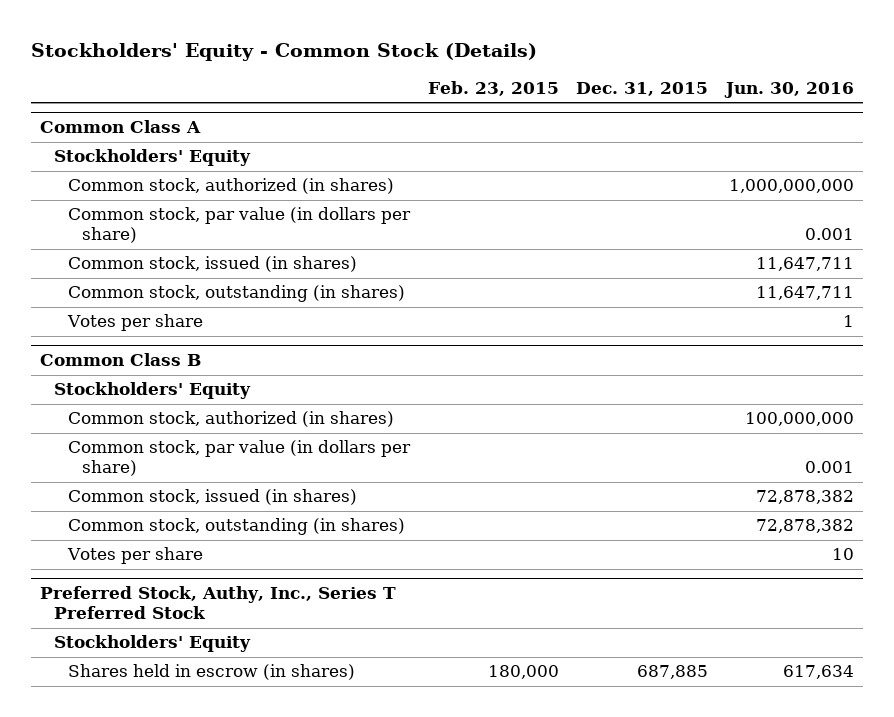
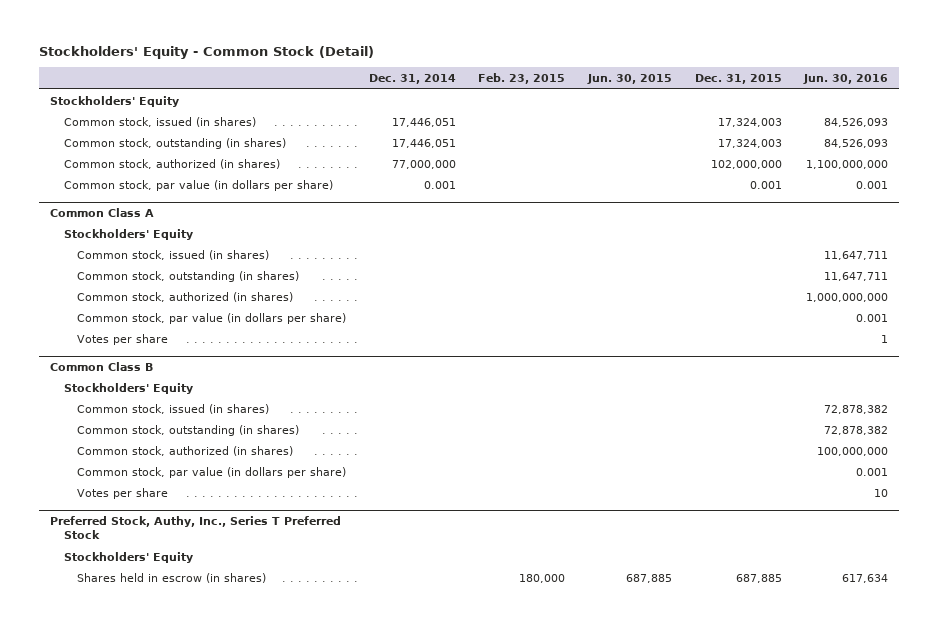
[31,42,538,61] Stockholders' Equity - Common Stock (Details) -> [38,46,374,60] Stockholders' Equity - Common Stock (Detail)
none -> [368,74,456,85] Dec. 31, 2014
none -> [586,74,672,85] Jun. 30, 2015
none -> [50,95,180,107] Stockholders' Equity
none -> [63,116,256,127] Common stock, issued (in shares)
none -> [63,137,286,149] Common stock, outstanding (in shares)
none -> [63,158,280,169] Common stock, authorized (in shares)
none -> [63,179,333,191] Common stock, par value (in dollars per share)
[67,178,394,195] Common stock, authorized (in shares) -> [77,291,294,302] Common stock, authorized (in shares)
[67,207,411,244] Common stock, par value (in dollars per share) -> [77,312,347,324] Common stock, par value (in dollars per share)
[67,411,394,428] Common stock, authorized (in shares) -> [77,445,294,456] Common stock, authorized (in shares)
[67,440,411,477] Common stock, par value (in dollars per share) -> [77,466,347,478] Common stock, par value (in dollars per share)

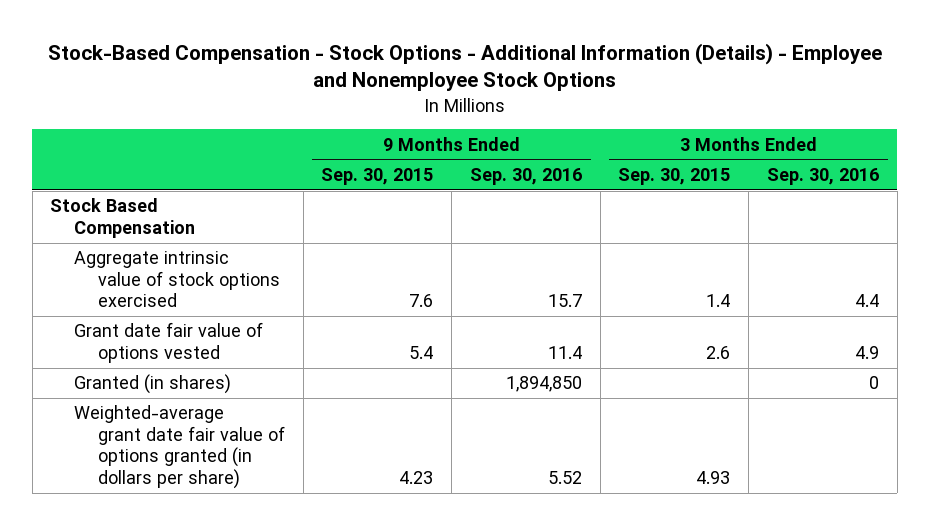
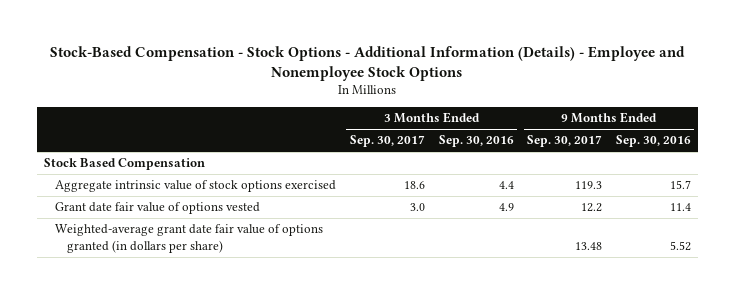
[321,167,434,185] Sep. 30, 2015 -> none
[618,167,731,185] Sep. 30, 2015 -> none
none -> [349,135,425,148] Sep. 30, 2017
none -> [527,135,603,148] Sep. 30, 2017
[74,374,232,395] Granted (in shares) -> none

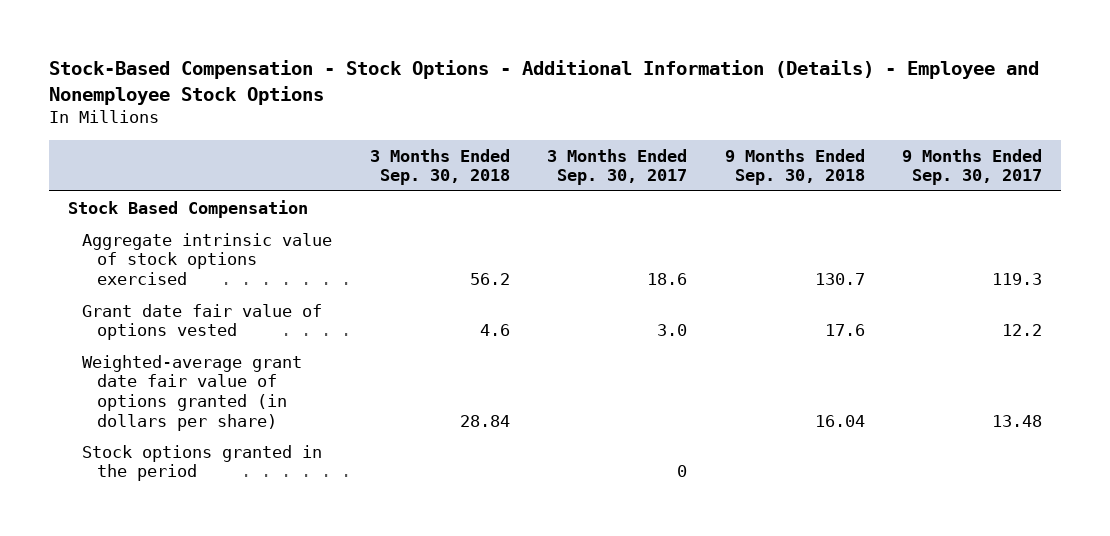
[438,135,514,148] Sep. 30, 2016 -> none
[615,135,691,148] Sep. 30, 2016 -> none
none -> [369,148,510,186] 3 Months Ended Sep. 30, 2018
none -> [724,148,865,186] 9 Months Ended Sep. 30, 2018
none -> [82,444,323,482] Stock options granted in the period

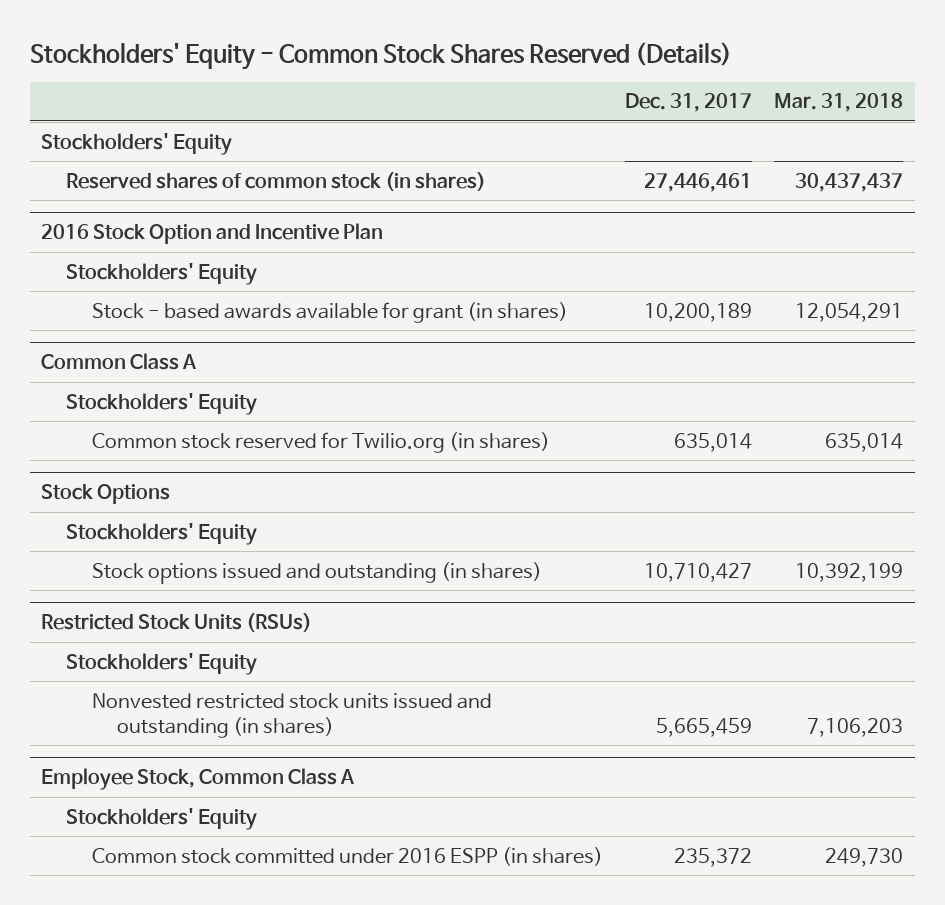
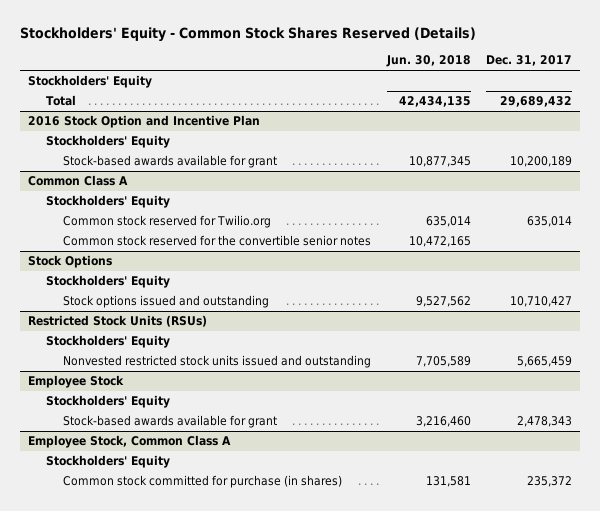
[774,93,904,113] Mar. 31, 2018 -> none
none -> [385,55,471,68] Jun. 30, 2018
[66,171,487,191] Reserved shares of common stock (in shares) -> none
none -> [45,95,76,107] Total
[91,301,568,323] Stock - based awards available for grant (in shares) -> [63,155,278,169] Stock-based awards available for grant
[91,431,550,453] Common stock reserved for Twilio.org (in shares) -> [63,215,272,229] Common stock reserved for Twilio.org
none -> [63,235,372,247] Common stock reserved for the convertible senior notes
[91,561,542,584] Stock options issued and outstanding (in shares) -> [63,295,270,309] Stock options issued and outstanding
[91,692,492,739] Nonvested restricted stock units issued and outstanding (in shares) -> [63,355,372,369] Nonvested restricted stock units issued and outstanding
none -> [27,375,124,389] Employee Stock
none -> [45,395,170,409] Stockholders' Equity
none -> [63,415,278,429] Stock-based awards available for grant
[91,846,603,866] Common stock committed under 2016 ESPP (in shares) -> [63,475,343,489] Common stock committed for purchase (in shares)

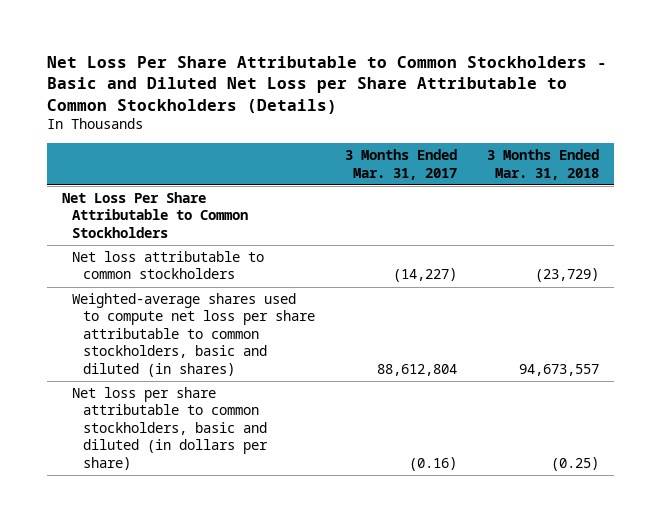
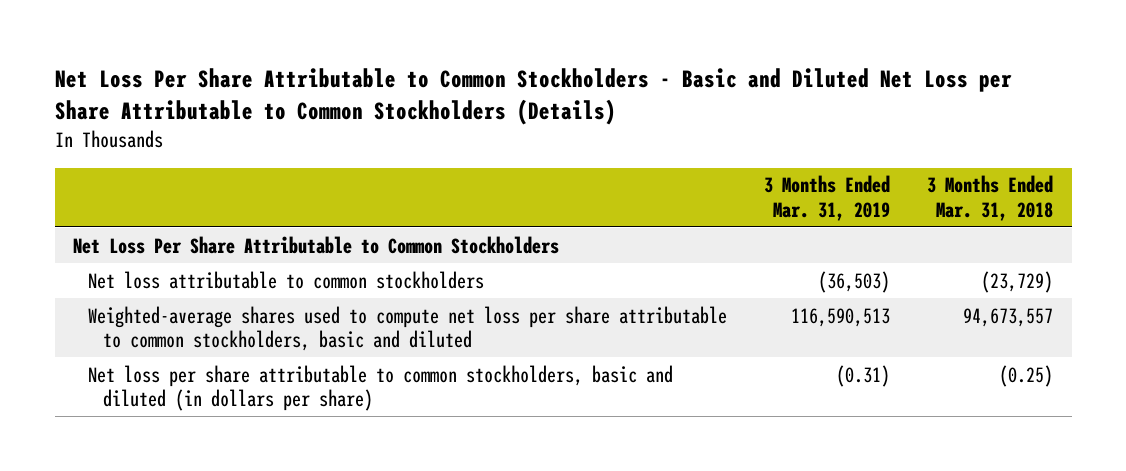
[345,149,458,180] 3 Months Ended Mar. 31, 2017 -> none
none -> [764,175,891,221] 3 Months Ended Mar. 31, 2019
[72,293,315,377] Weighted-average shares used to compute net loss per share attributable to common stockholders, basic and diluted (in shares) -> [87,305,727,352] Weighted-average shares used to compute net loss per share attributable to common stockholders, basic and diluted

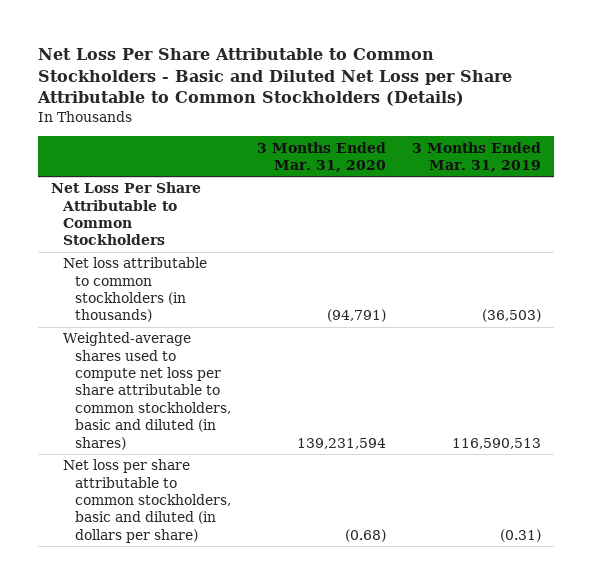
[927,175,1054,221] 3 Months Ended Mar. 31, 2018 -> none
none -> [257,141,387,172] 3 Months Ended Mar. 31, 2020
[87,270,484,289] Net loss attributable to common stockholders -> [63,257,208,323] Net loss attributable to common stockholders (in thousands)
[87,305,727,352] Weighted-average shares used to compute net loss per share attributable to common stockholders, basic and diluted -> [63,332,232,450] Weighted-average shares used to compute net loss per share attributable to common stockholders, basic and diluted (in shares)

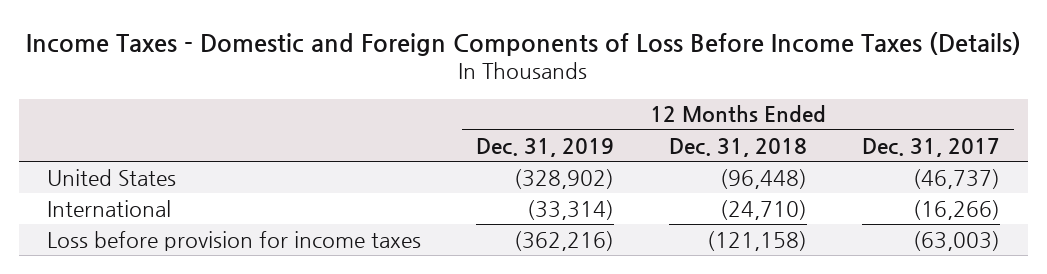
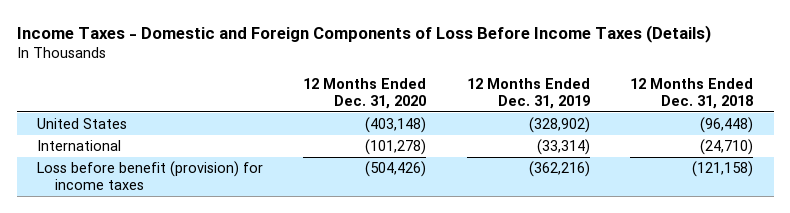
[862,137,1001,157] Dec. 31, 2017 -> none
none -> [303,77,427,110] 12 Months Ended Dec. 31, 2020
[46,230,421,251] Loss before provision for income taxes -> [36,160,263,191] Loss before benefit (provision) for income taxes

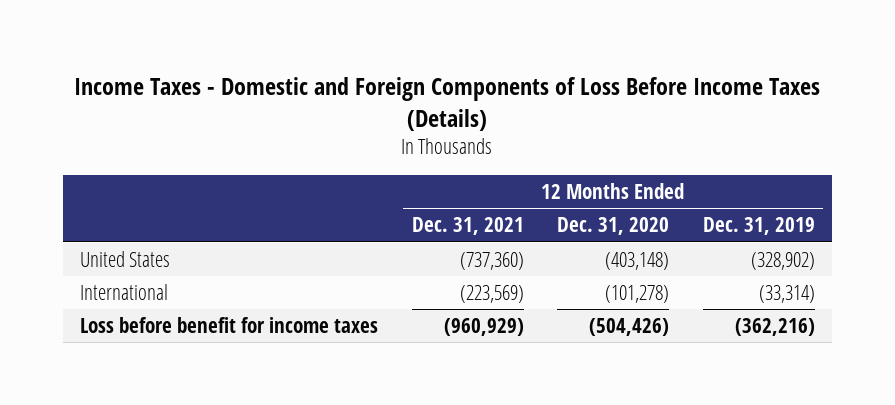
[630,77,754,110] 12 Months Ended Dec. 31, 2018 -> none
none -> [411,217,524,236] Dec. 31, 2021
[36,160,263,191] Loss before benefit (provision) for income taxes -> [79,316,378,333] Loss before benefit for income taxes

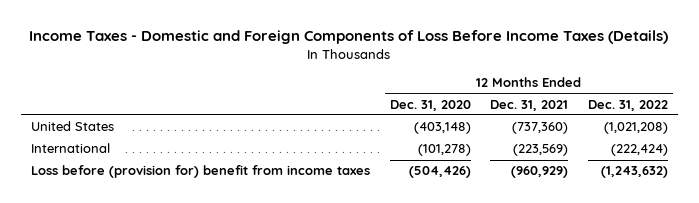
[702,217,815,236] Dec. 31, 2019 -> none
none -> [588,99,669,111] Dec. 31, 2022
[79,316,378,333] Loss before benefit for income taxes -> [30,165,370,179] Loss before (provision for) benefit from income taxes

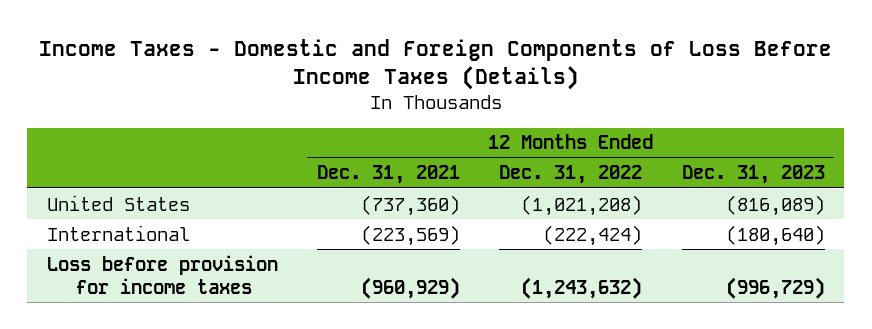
[389,99,471,111] Dec. 31, 2020 -> none
none -> [681,165,825,185] Dec. 31, 2023
[30,165,370,179] Loss before (provision for) benefit from income taxes -> [47,254,279,294] Loss before provision for income taxes

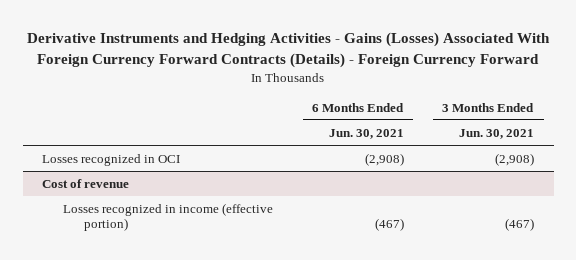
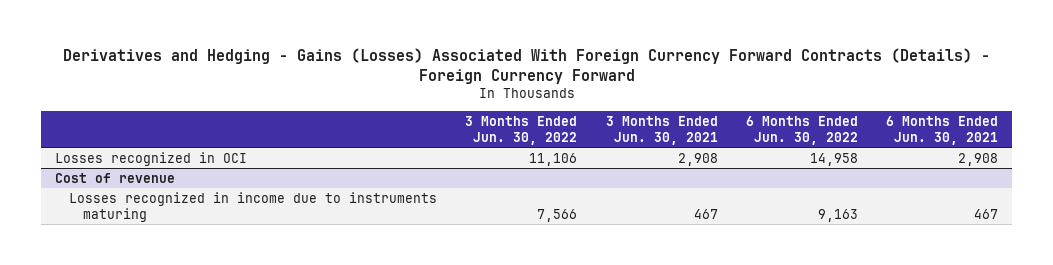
[27,32,551,68] Derivative Instruments and Hedging Activities - Gains (Losses) Associated With Foreign Currency Forward Contracts (Details) - Foreign Currency Forward -> [62,47,990,84] Derivatives and Hedging - Gains (Losses) Associated With Foreign Currency Forward Contracts (Details) - Foreign Currency Forward
none -> [465,115,578,145] 3 Months Ended Jun. 30, 2022
none -> [745,115,858,145] 6 Months Ended Jun. 30, 2022
[364,152,404,166] (2,908) -> [957,152,998,166] 2,908
[494,152,534,166] (2,908) -> [677,152,718,166] 2,908
[63,202,274,232] Losses recognized in income (effective portion) -> [69,191,438,222] Losses recognized in income due to instruments maturing
[374,218,404,232] (467) -> [973,208,998,219] 467
[504,218,534,232] (467) -> [693,208,718,219] 467

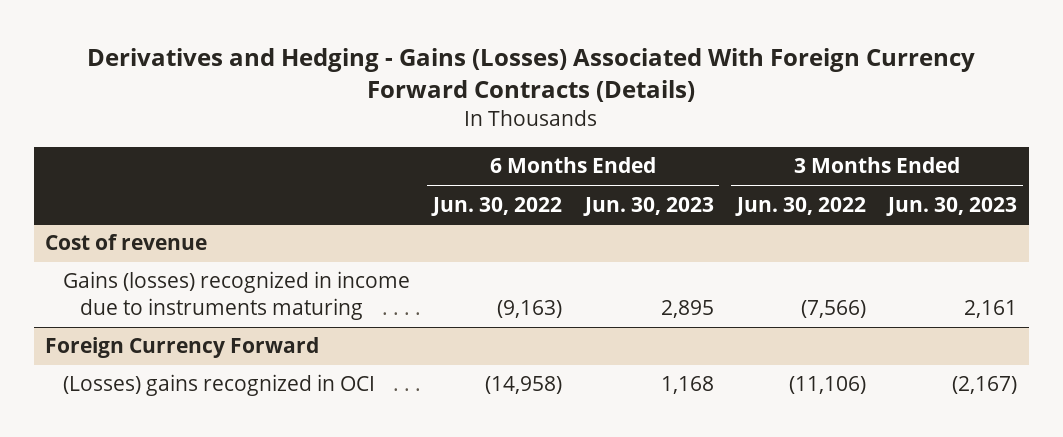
[62,47,990,84] Derivatives and Hedging - Gains (Losses) Associated With Foreign Currency Forward Contracts (Details) - Foreign Currency Forward -> [87,48,976,103] Derivatives and Hedging - Gains (Losses) Associated With Foreign Currency Forward Contracts (Details)
[605,115,718,145] 3 Months Ended Jun. 30, 2021 -> none
[885,115,998,145] 6 Months Ended Jun. 30, 2021 -> none
none -> [582,196,714,216] Jun. 30, 2023
none -> [886,196,1018,216] Jun. 30, 2023
[55,151,248,166] Losses recognized in OCI -> none
[69,191,438,222] Losses recognized in income due to instruments maturing -> [62,271,410,320] Gains (losses) recognized in income due to instruments maturing
[537,208,578,222] 7,566 -> [800,299,866,318] (7,566)
[817,208,858,222] 9,163 -> [496,299,562,318] (9,163)
none -> [45,337,320,359] Foreign Currency Forward
none -> [62,374,375,397] (Losses) gains recognized in OCI

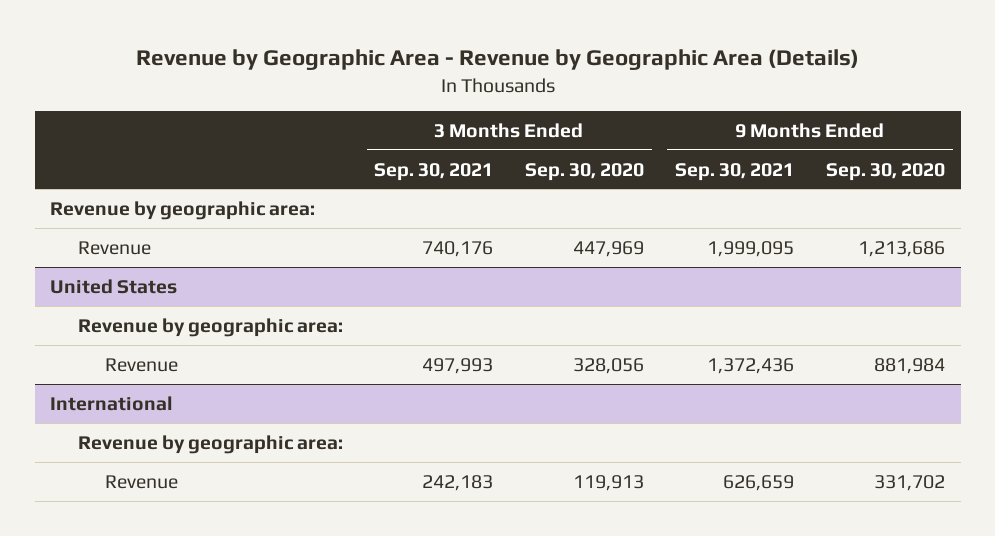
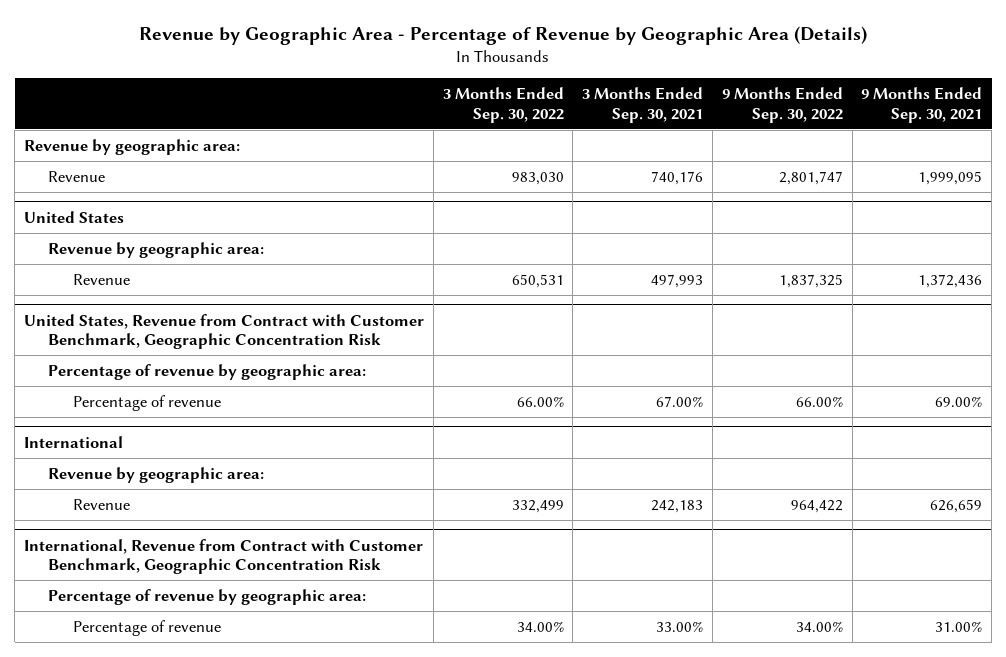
[135,49,859,71] Revenue by Geographic Area - Revenue by Geographic Area (Details) -> [139,26,868,46] Revenue by Geographic Area - Percentage of Revenue by Geographic Area (Details)
[524,162,644,181] Sep. 30, 2020 -> none
[825,162,945,181] Sep. 30, 2020 -> none
none -> [442,87,564,123] 3 Months Ended Sep. 30, 2022
none -> [721,87,843,123] 9 Months Ended Sep. 30, 2022
none -> [24,313,425,350] United States, Revenue from Contract with Customer Benchmark, Geographic Concentration Risk
none -> [48,363,367,380] Percentage of revenue by geographic area:
none -> [72,394,221,411] Percentage of revenue
none -> [24,538,424,575] International, Revenue from Contract with Customer Benchmark, Geographic Concentration Risk
none -> [48,588,367,605] Percentage of revenue by geographic area:
none -> [72,619,221,636] Percentage of revenue

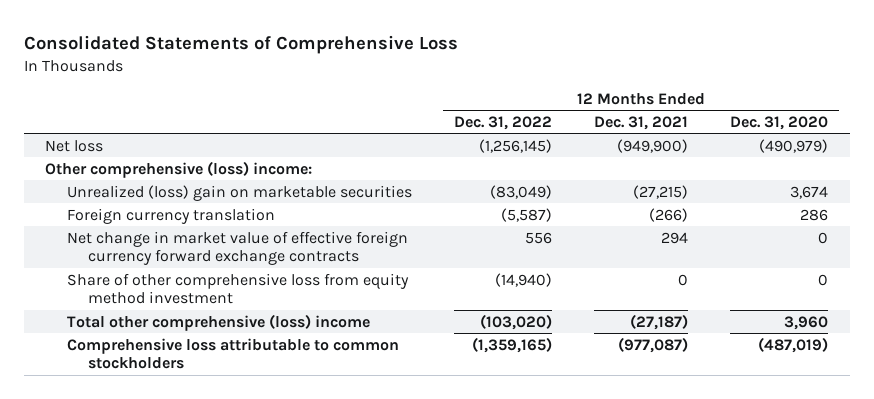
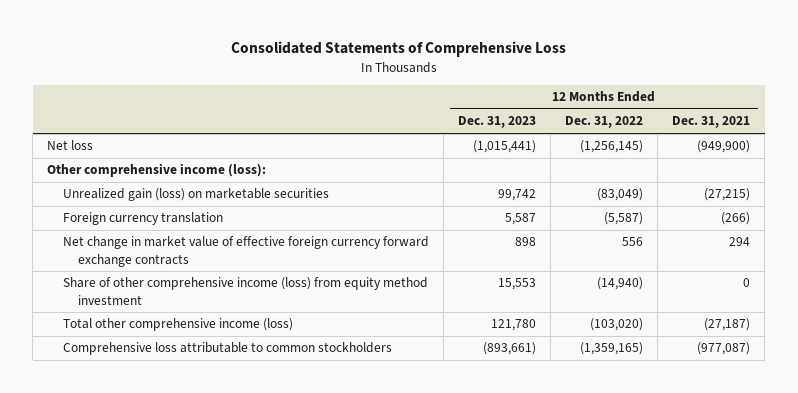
[730,115,829,130] Dec. 31, 2020 -> none
none -> [457,116,536,129] Dec. 31, 2023
[45,160,313,178] Other comprehensive (loss) income: -> [47,163,267,178] Other comprehensive income (loss):
[66,184,412,201] Unrealized (loss) gain on marketable securities -> [62,188,329,202] Unrealized gain (loss) on marketable securities
[66,272,409,305] Share of other comprehensive loss from equity method investment -> [62,277,428,305] Share of other comprehensive income (loss) from equity method investment
[66,313,370,331] Total other comprehensive (loss) income -> [62,318,293,332] Total other comprehensive income (loss)

